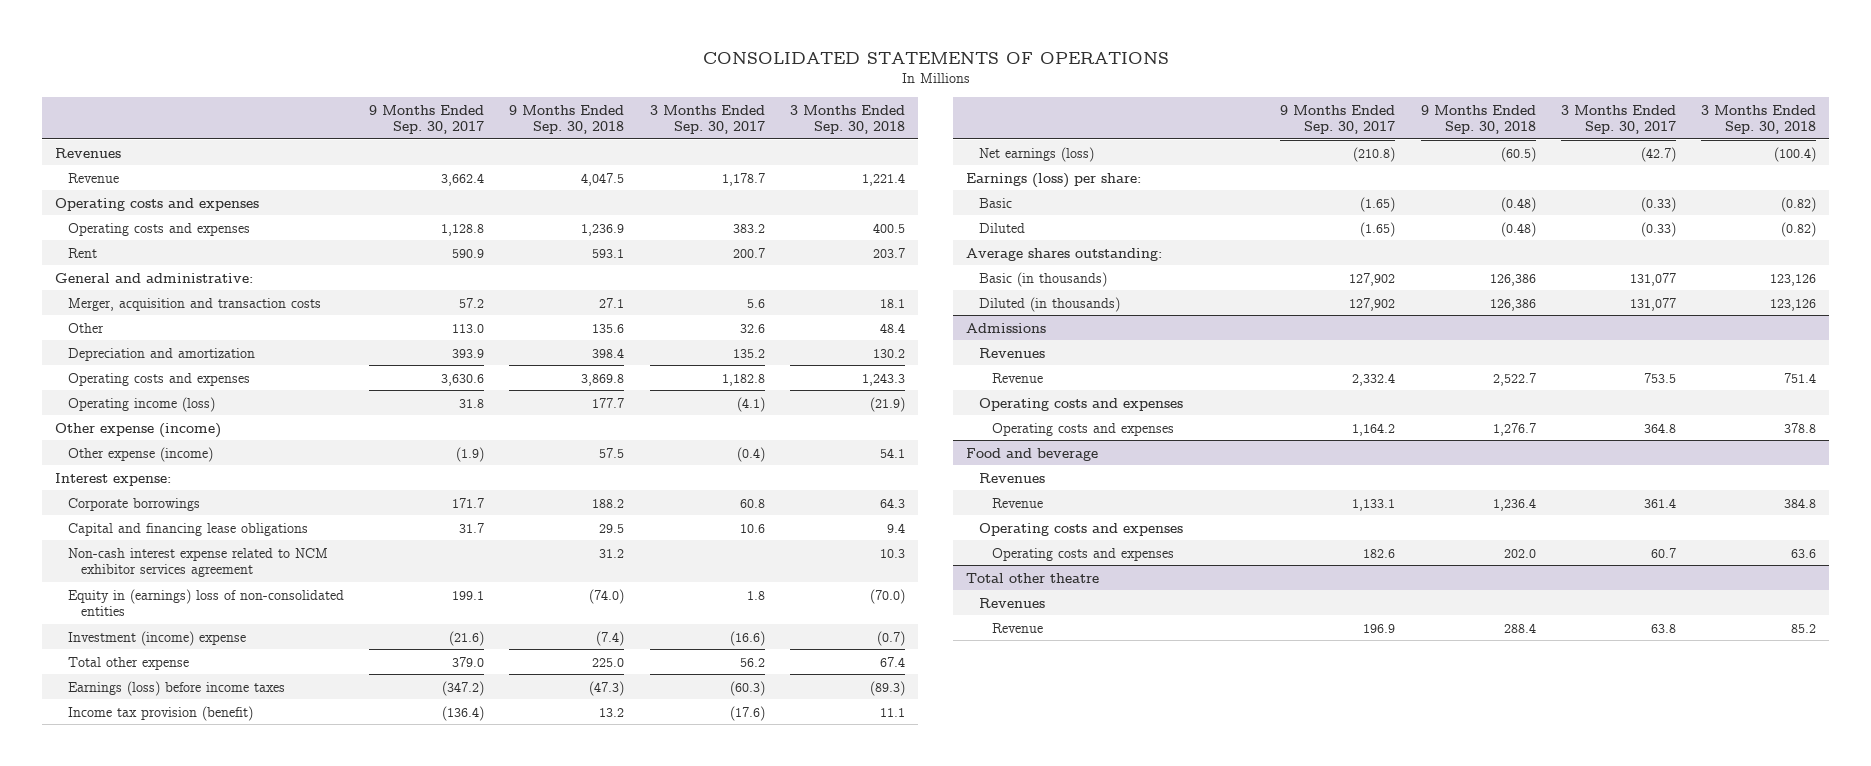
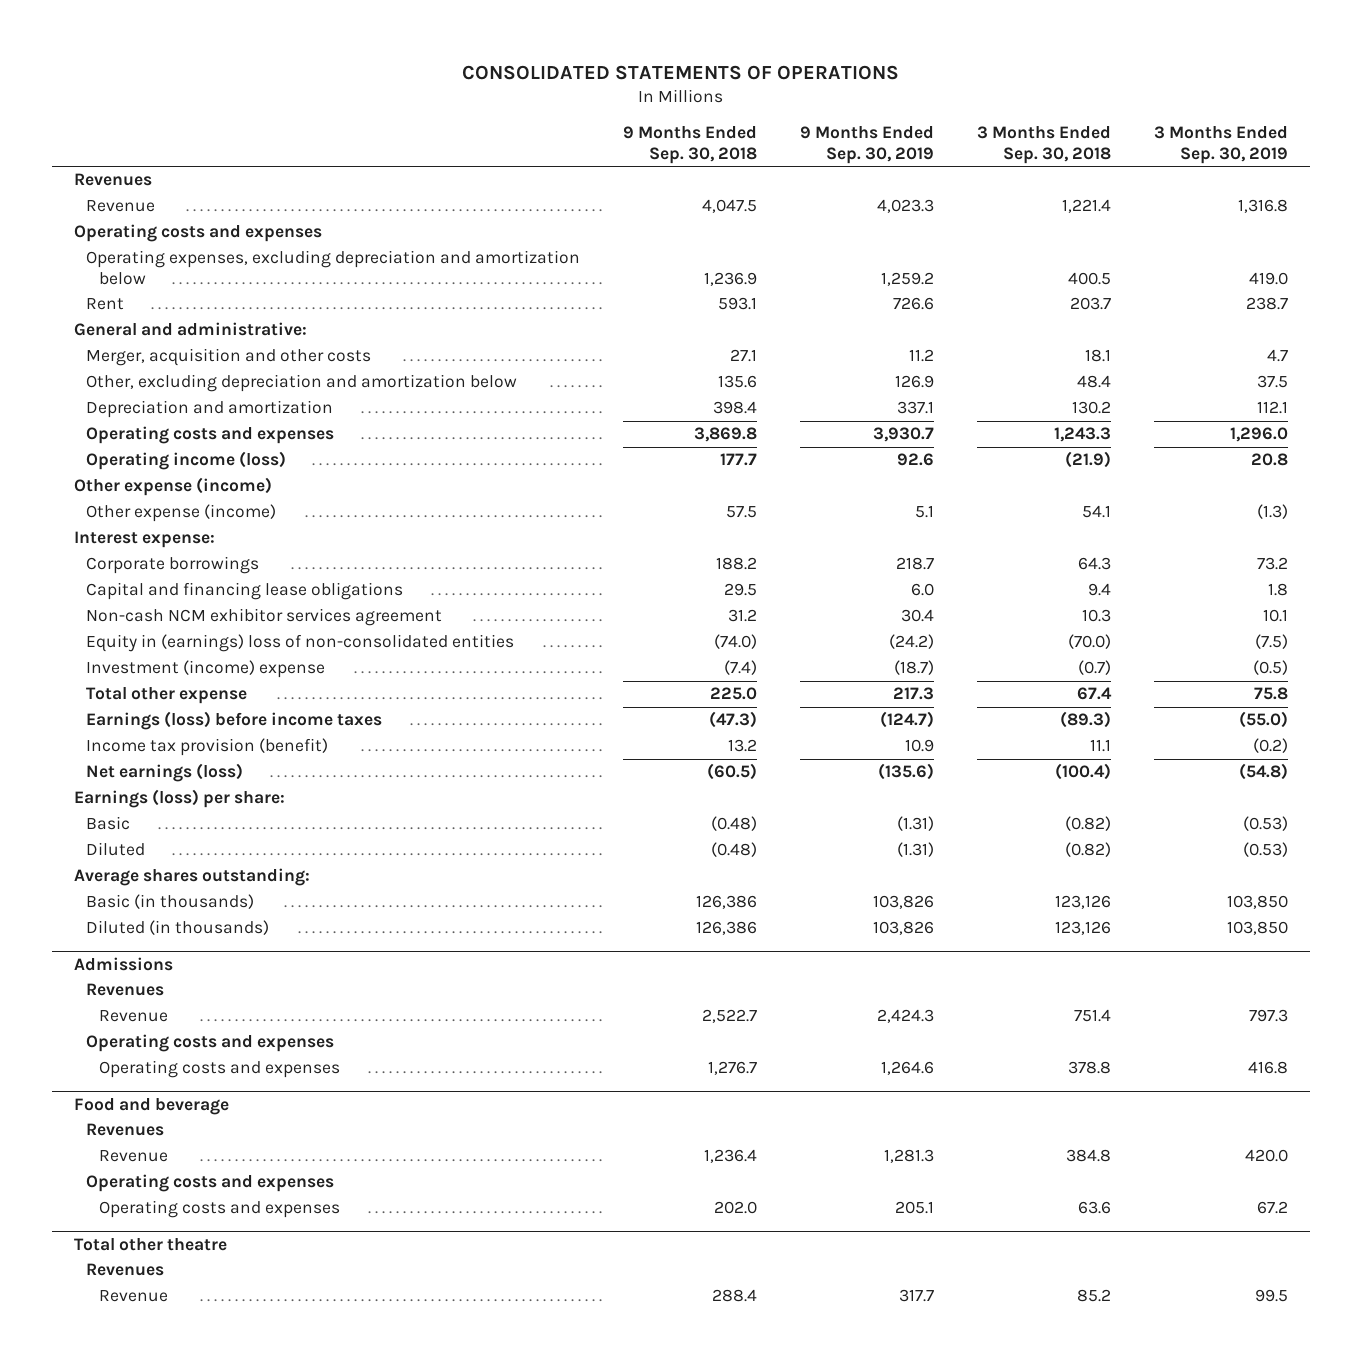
[369,104,485,135] 9 Months Ended Sep. 30, 2017 -> none
[649,104,765,135] 3 Months Ended Sep. 30, 2017 -> none
none -> [800,126,935,164] 9 Months Ended Sep. 30, 2019
none -> [1154,126,1289,164] 3 Months Ended Sep. 30, 2019
[67,222,250,236] Operating costs and expenses -> [86,250,581,285] Operating expenses, excluding depreciation and amortization below
[67,297,321,311] Merger, acquisition and transaction costs -> [86,348,372,367] Merger, acquisition and other costs
[67,322,104,333] Other -> [86,374,518,393] Other, excluding depreciation and amortization below
[67,547,328,578] Non-cash interest expense related to NCM exhibitor services agreement -> [86,608,443,627] Non-cash NCM exhibitor services agreement

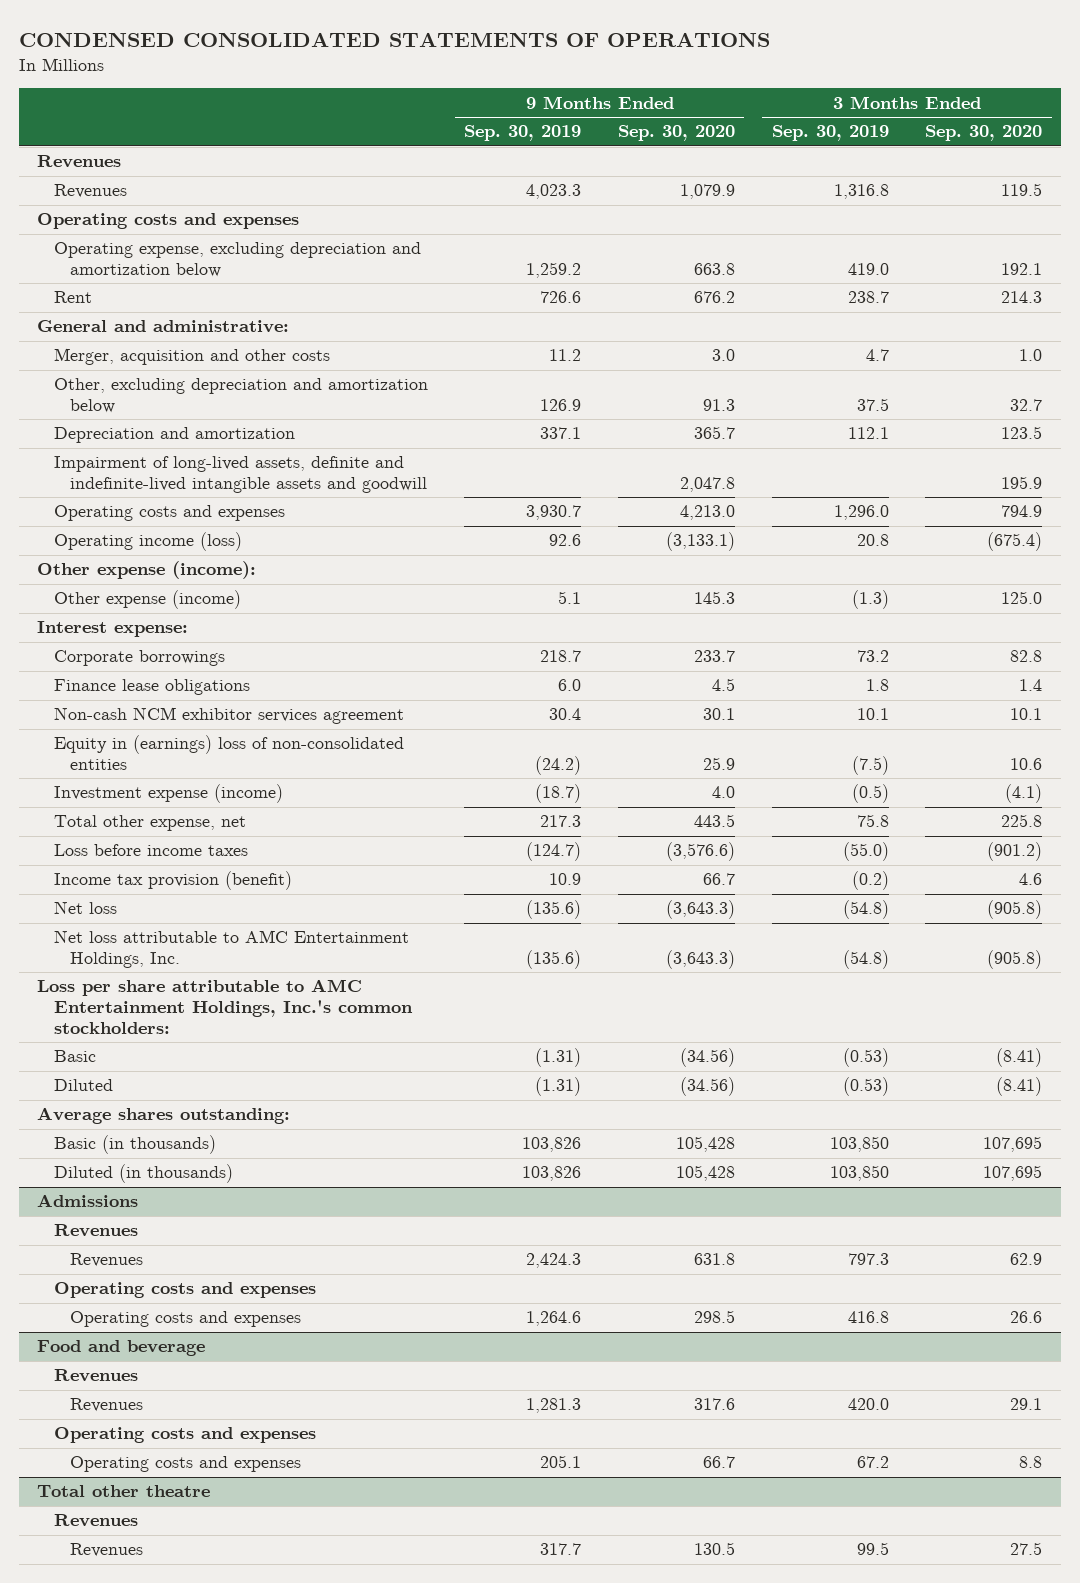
[462,64,900,80] CONSOLIDATED STATEMENTS OF OPERATIONS -> [18,31,770,47] CONDENSED CONSOLIDATED STATEMENTS OF OPERATIONS
[623,126,758,164] 9 Months Ended Sep. 30, 2018 -> none
[977,126,1112,164] 3 Months Ended Sep. 30, 2018 -> none
none -> [617,125,735,142] Sep. 30, 2020
none -> [925,125,1043,142] Sep. 30, 2020
[86,200,156,213] Revenue -> [53,184,127,199] Revenues
[86,250,581,285] Operating expenses, excluding depreciation and amortization below -> [53,242,421,278] Operating expense, excluding depreciation and amortization below
none -> [53,456,427,494] Impairment of long-lived assets, definite and indefinite-lived intangible assets and goodwill
[73,477,272,497] Other expense (income) -> [37,561,257,580] Other expense (income):
[86,582,404,601] Capital and financing lease obligations -> [53,679,250,696] Finance lease obligations
[86,660,326,679] Investment (income) expense -> [53,784,283,804] Investment expense (income)
[86,687,248,705] Total other expense -> [53,815,246,832] Total other expense, net
[86,711,383,731] Earnings (loss) before income taxes -> [53,844,248,857] Loss before income taxes
none -> [53,901,117,915] Net loss
[86,763,244,783] Net earnings (loss) -> [53,930,409,969] Net loss attributable to AMC Entertainment Holdings, Inc.
[73,789,285,809] Earnings (loss) per share: -> [37,979,413,1034] Loss per share attributable to AMC Entertainment Holdings, Inc.'s common stockholders:
[98,1010,168,1023] Revenue -> [69,1253,143,1268] Revenues
[98,1150,168,1163] Revenue -> [69,1398,143,1413] Revenues
[98,1290,168,1303] Revenue -> [69,1543,143,1558] Revenues

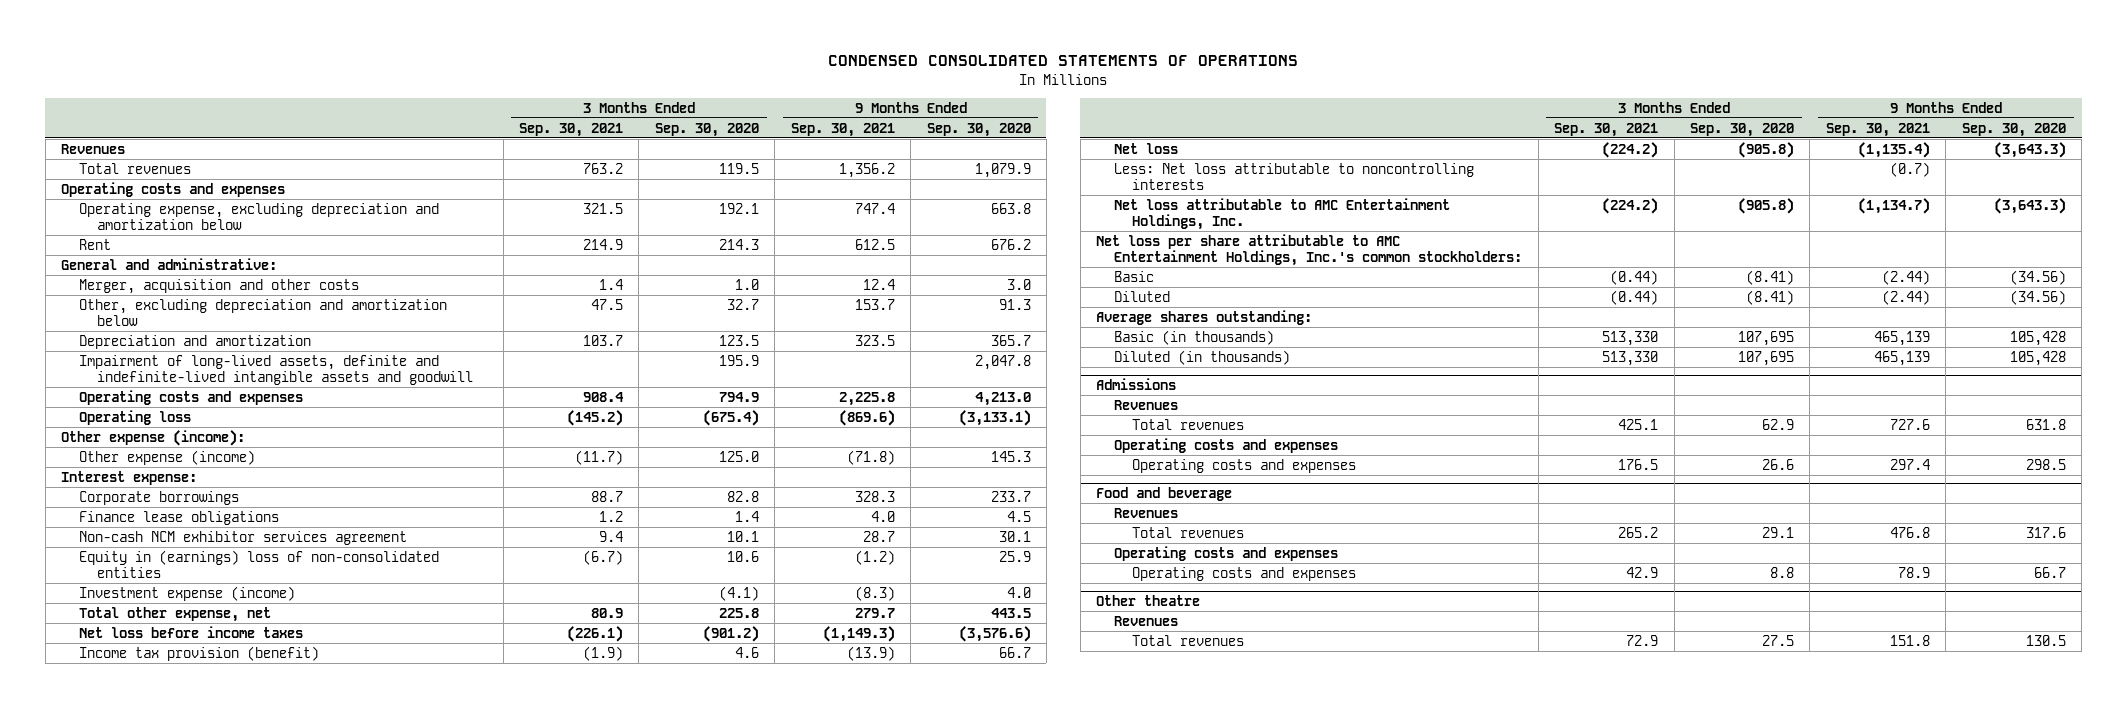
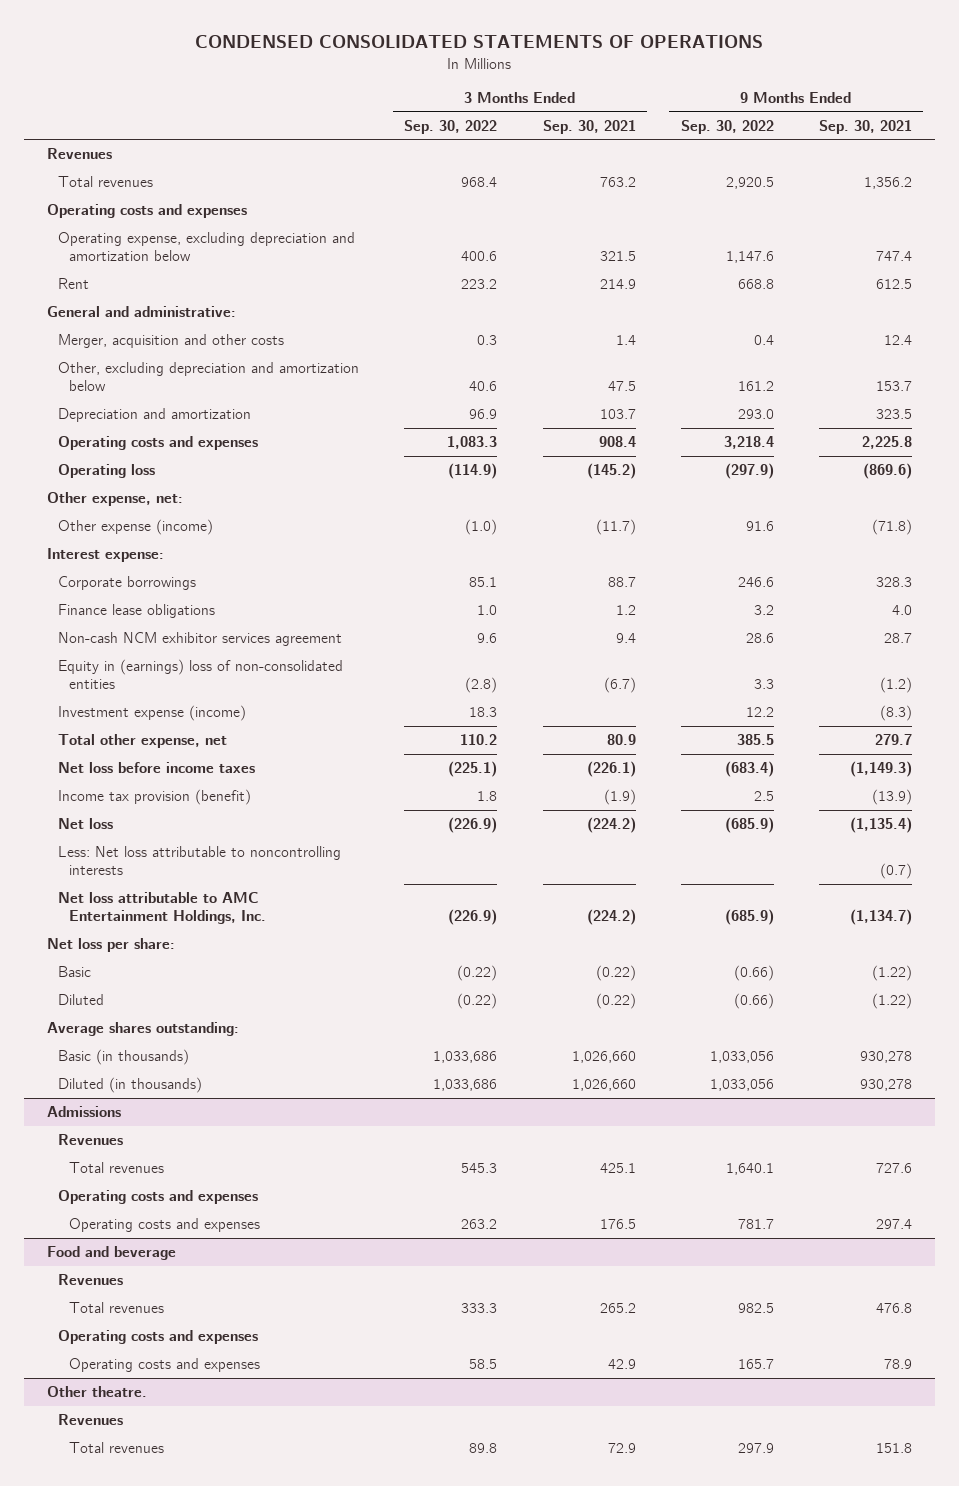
[654,122,759,137] Sep. 30, 2020 -> none
[926,122,1031,137] Sep. 30, 2020 -> none
none -> [404,119,498,134] Sep. 30, 2022
none -> [680,119,774,134] Sep. 30, 2022
[79,354,474,385] Impairment of long-lived assets, definite and indefinite-lived intangible assets and goodwill -> none
[61,429,246,446] Other expense (income): -> [46,492,183,507] Other expense, net:
[1096,233,1523,266] Net loss per share attributable to AMC Entertainment Holdings, Inc.'s common stockholders: -> [46,938,175,953] Net loss per share:
[1610,269,1659,285] (0.44) -> [595,965,636,982] (0.22)
[1881,269,1930,285] (2.44) -> [872,965,913,982] (1.22)
[1610,289,1659,305] (0.44) -> [595,993,636,1010] (0.22)
[1881,289,1930,305] (2.44) -> [872,993,913,1010] (1.22)
[1602,330,1659,346] 513,330 -> [571,1051,636,1064] 1,026,660
[1873,330,1930,346] 465,139 -> [860,1051,913,1064] 930,278
[1602,350,1659,366] 513,330 -> [571,1079,636,1092] 1,026,660
[1873,350,1930,366] 465,139 -> [860,1079,913,1092] 930,278
[1096,594,1201,606] Other theatre -> [46,1386,147,1398] Other theatre.

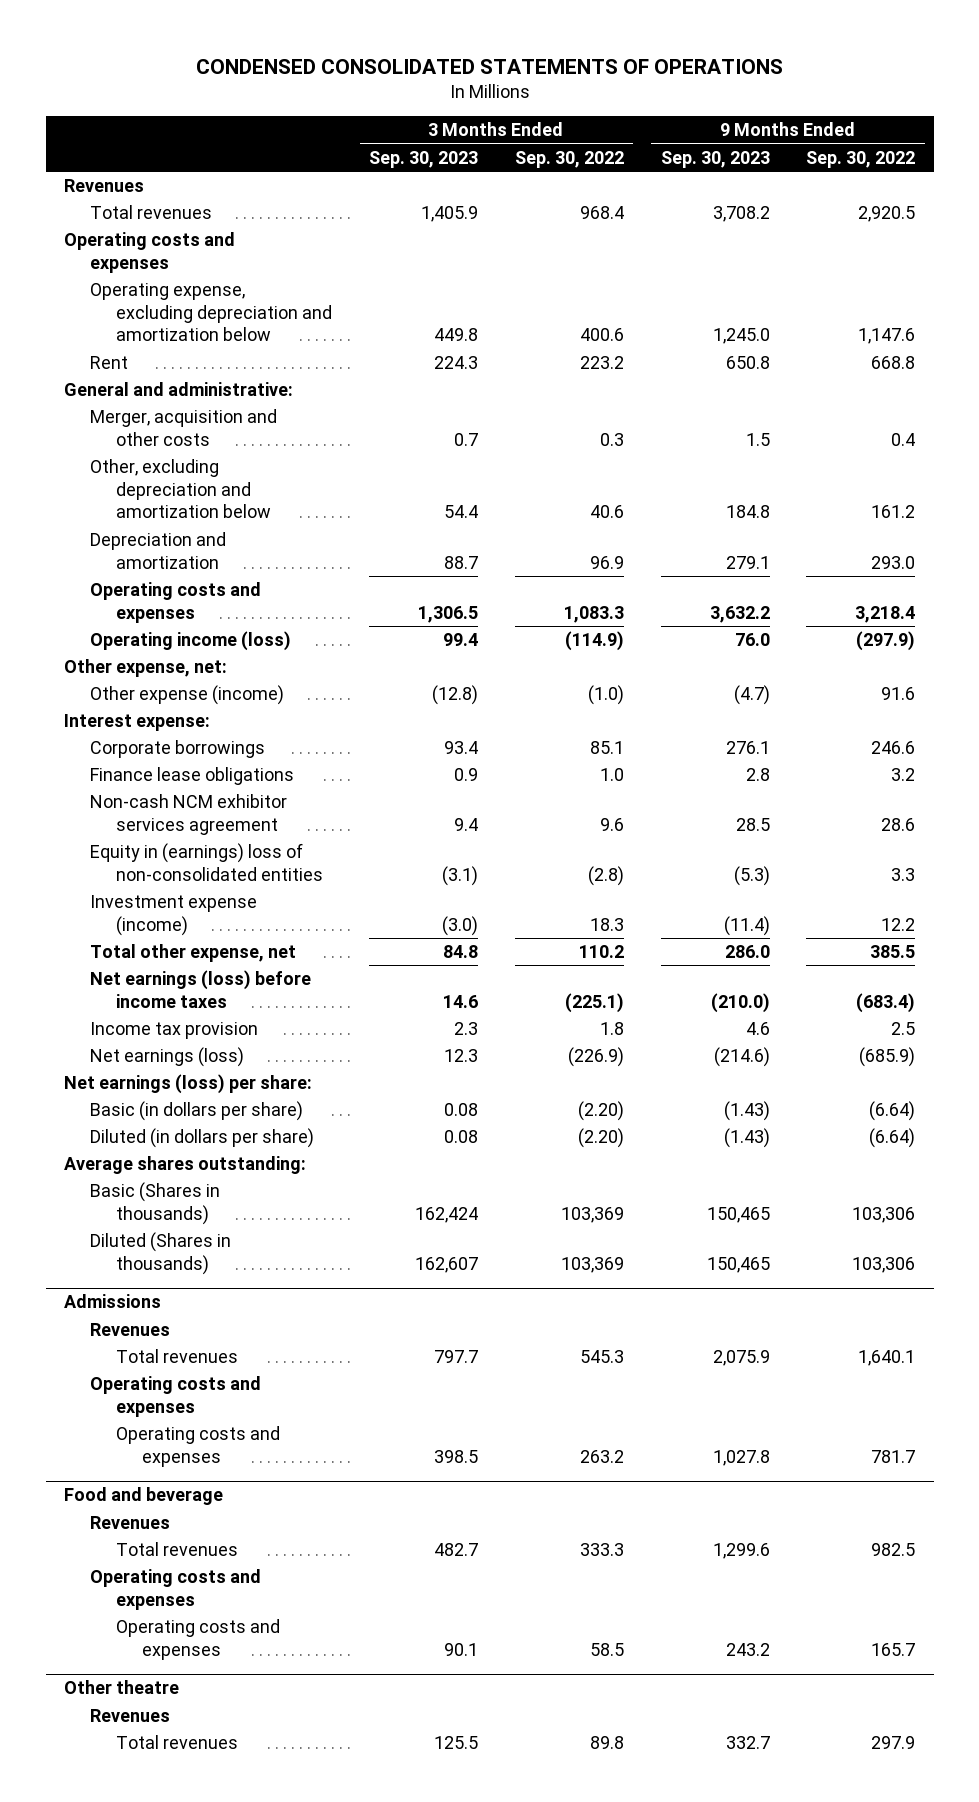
[542,119,636,134] Sep. 30, 2021 -> none
[819,119,913,134] Sep. 30, 2021 -> none
none -> [369,150,479,168] Sep. 30, 2023
none -> [660,150,770,168] Sep. 30, 2023
[58,464,156,479] Operating loss -> [90,631,292,652] Operating income (loss)
[58,818,114,830] Net loss -> none
[58,846,342,875] Less: Net loss attributable to noncontrolling interests -> none
[58,762,256,774] Net loss before income taxes -> [90,970,312,1008] Net earnings (loss) before income taxes
[58,789,252,806] Income tax provision (benefit) -> [90,1022,259,1040] Income tax provision
[58,892,267,924] Net loss attributable to AMC Entertainment Holdings, Inc. -> [90,1047,245,1068] Net earnings (loss)
[46,938,175,953] Net loss per share: -> [63,1074,312,1095] Net earnings (loss) per share:
[58,966,92,978] Basic -> [90,1101,304,1122] Basic (in dollars per share)
[457,965,498,982] (0.22) -> [577,1101,624,1122] (2.20)
[733,965,774,982] (0.66) -> [869,1101,916,1122] (6.64)
[58,994,105,1006] Diluted -> [90,1128,315,1149] Diluted (in dollars per share)
[457,993,498,1010] (0.22) -> [577,1128,624,1149] (2.20)
[733,993,774,1010] (0.66) -> [869,1128,916,1149] (6.64)
[58,1049,190,1066] Basic (in thousands) -> [90,1182,221,1225] Basic (Shares in thousands)
[433,1051,498,1064] 1,033,686 -> [560,1206,624,1223] 103,369
[709,1051,774,1064] 1,033,056 -> [852,1206,916,1223] 103,306
[58,1077,203,1094] Diluted (in thousands) -> [90,1232,232,1275] Diluted (Shares in thousands)
[433,1079,498,1092] 1,033,686 -> [560,1256,624,1273] 103,369
[709,1079,774,1092] 1,033,056 -> [852,1256,916,1273] 103,306
[46,1386,147,1398] Other theatre. -> [63,1680,179,1695] Other theatre

